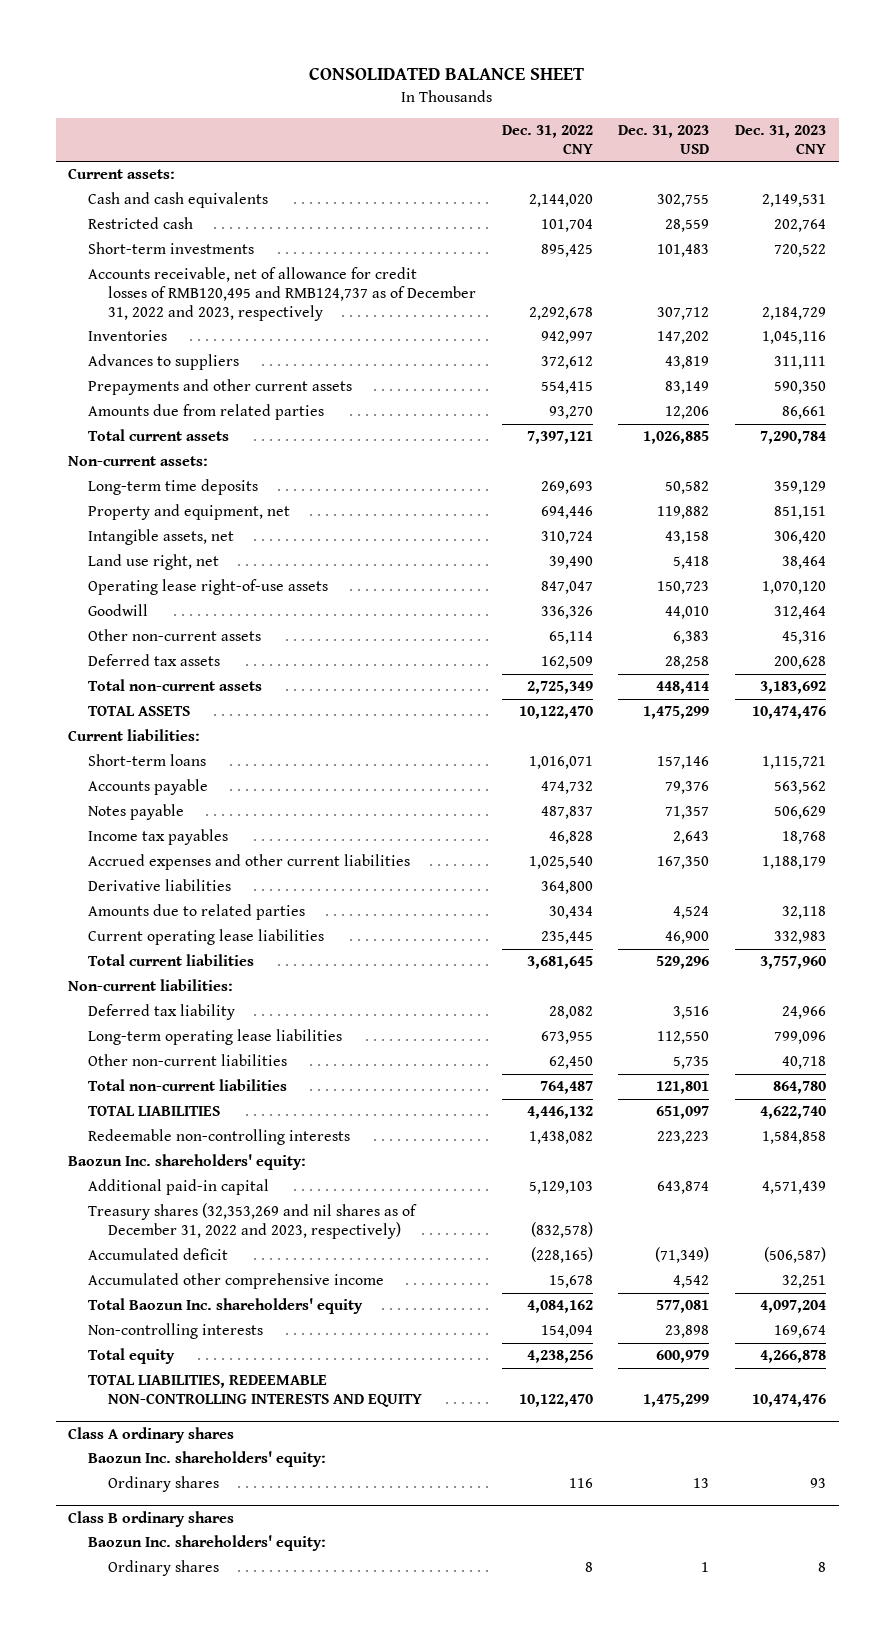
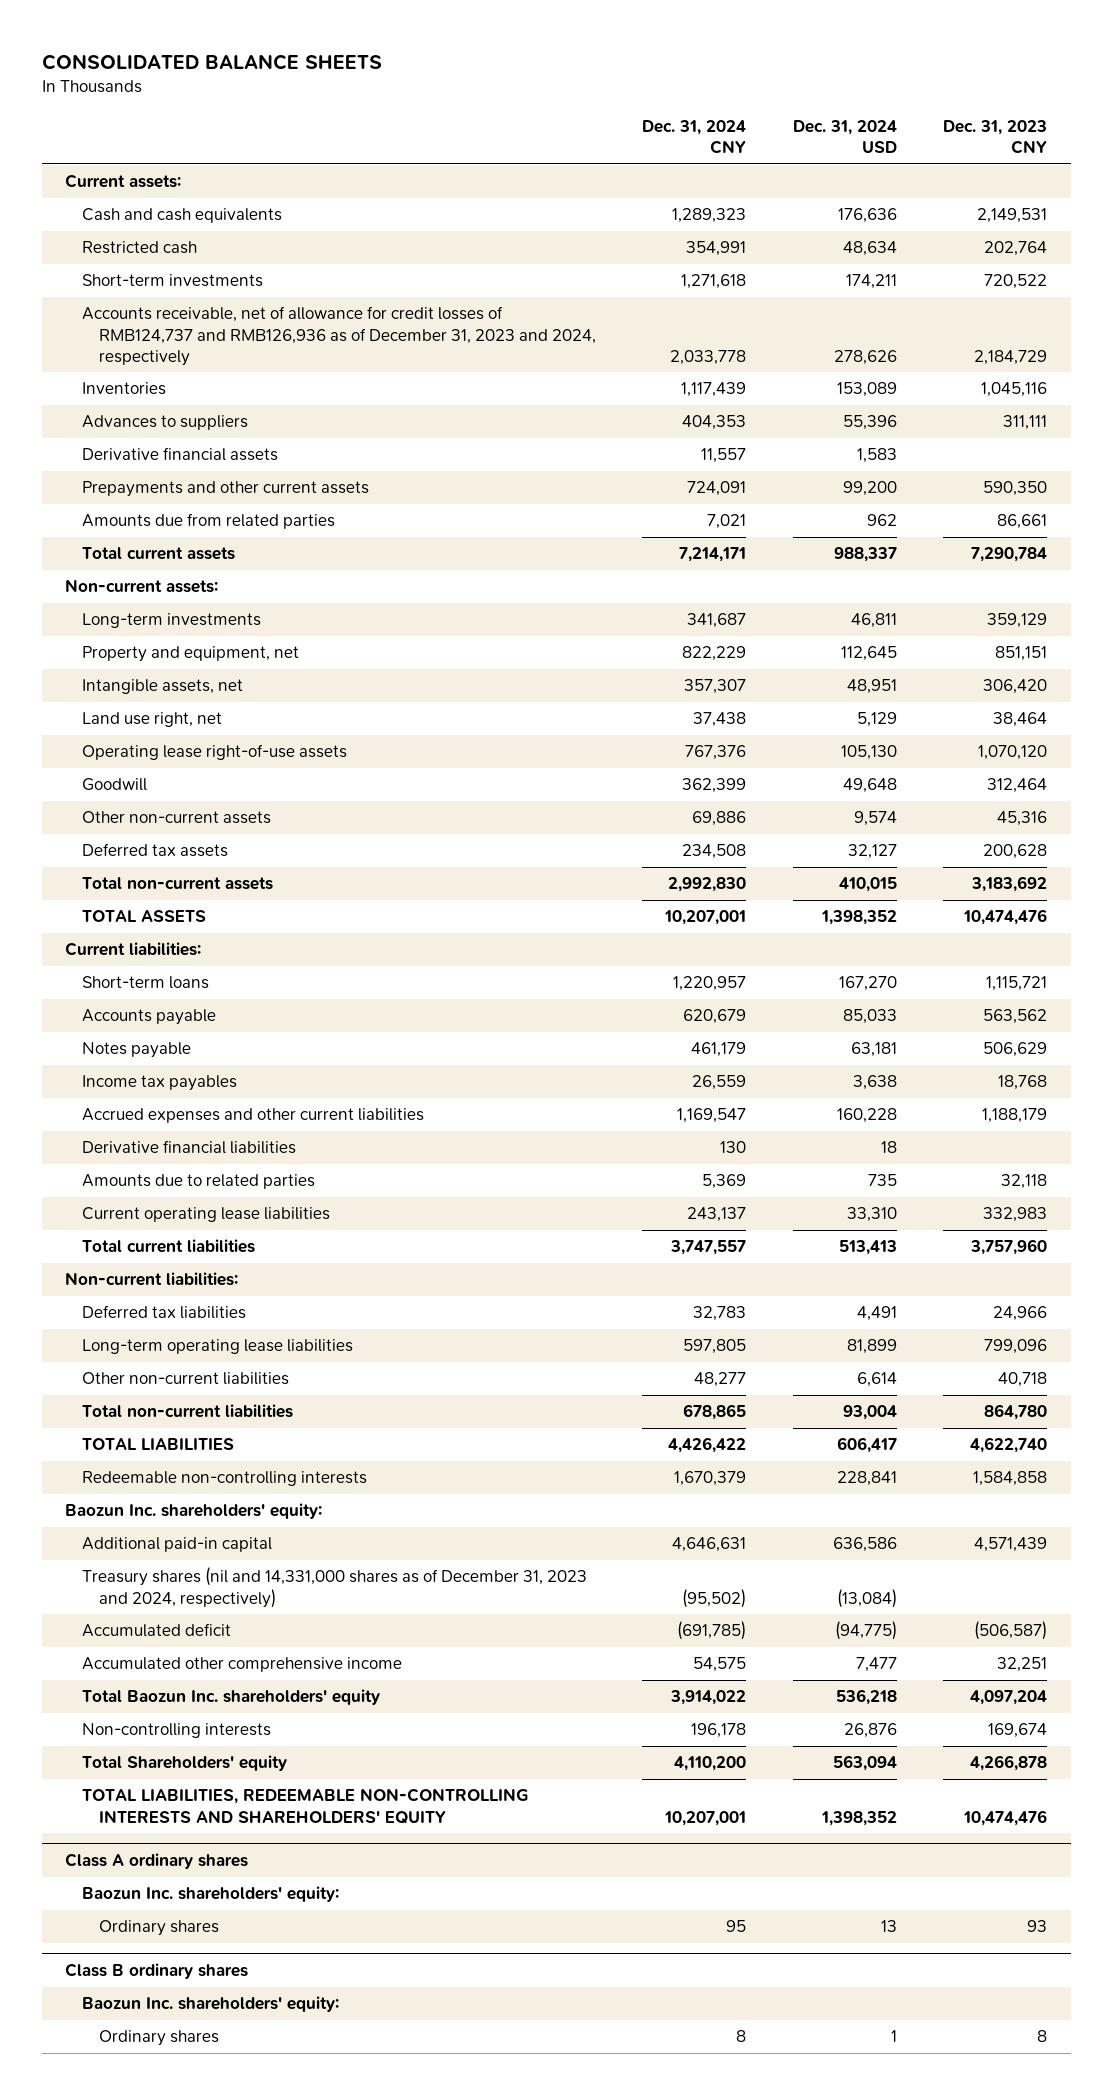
[309,67,585,81] CONSOLIDATED BALANCE SHEET -> [41,53,382,70] CONSOLIDATED BALANCE SHEETS
[501,125,593,154] Dec. 31, 2022 CNY -> none
[618,125,710,154] Dec. 31, 2023 USD -> none
none -> [642,119,747,154] Dec. 31, 2024 CNY
none -> [792,119,897,153] Dec. 31, 2024 USD
[88,267,477,321] Accounts receivable, net of allowance for credit losses of RMB120,495 and RMB124,737 as of December 31, 2022 and 2023, respectively -> [81,306,596,366] Accounts receivable, net of allowance for credit losses of RMB124,737 and RMB126,936 as of December 31, 2023 and 2024, respectively
none -> [81,447,278,462] Derivative financial assets
[88,479,259,496] Long-term time deposits -> [81,613,261,629] Long-term investments
[88,879,232,892] Derivative liabilities -> [81,1140,296,1155] Derivative financial liabilities
[88,1004,236,1021] Deferred tax liability -> [81,1305,246,1320] Deferred tax liabilities
[88,1203,418,1239] Treasury shares (32,353,269 and nil shares as of December 31, 2022 and 2023, respectively) -> [81,1567,587,1608] Treasury shares (nil and 14,331,000 shares as of December 31, 2023 and 2024, respectively)
[88,1348,176,1365] Total equity -> [81,1755,287,1772] Total Shareholders' equity
[88,1375,423,1407] TOTAL LIABILITIES, REDEEMABLE NON-CONTROLLING INTERESTS AND EQUITY -> [81,1788,529,1824] TOTAL LIABILITIES, REDEEMABLE NON-CONTROLLING INTERESTS AND SHAREHOLDERS' EQUITY

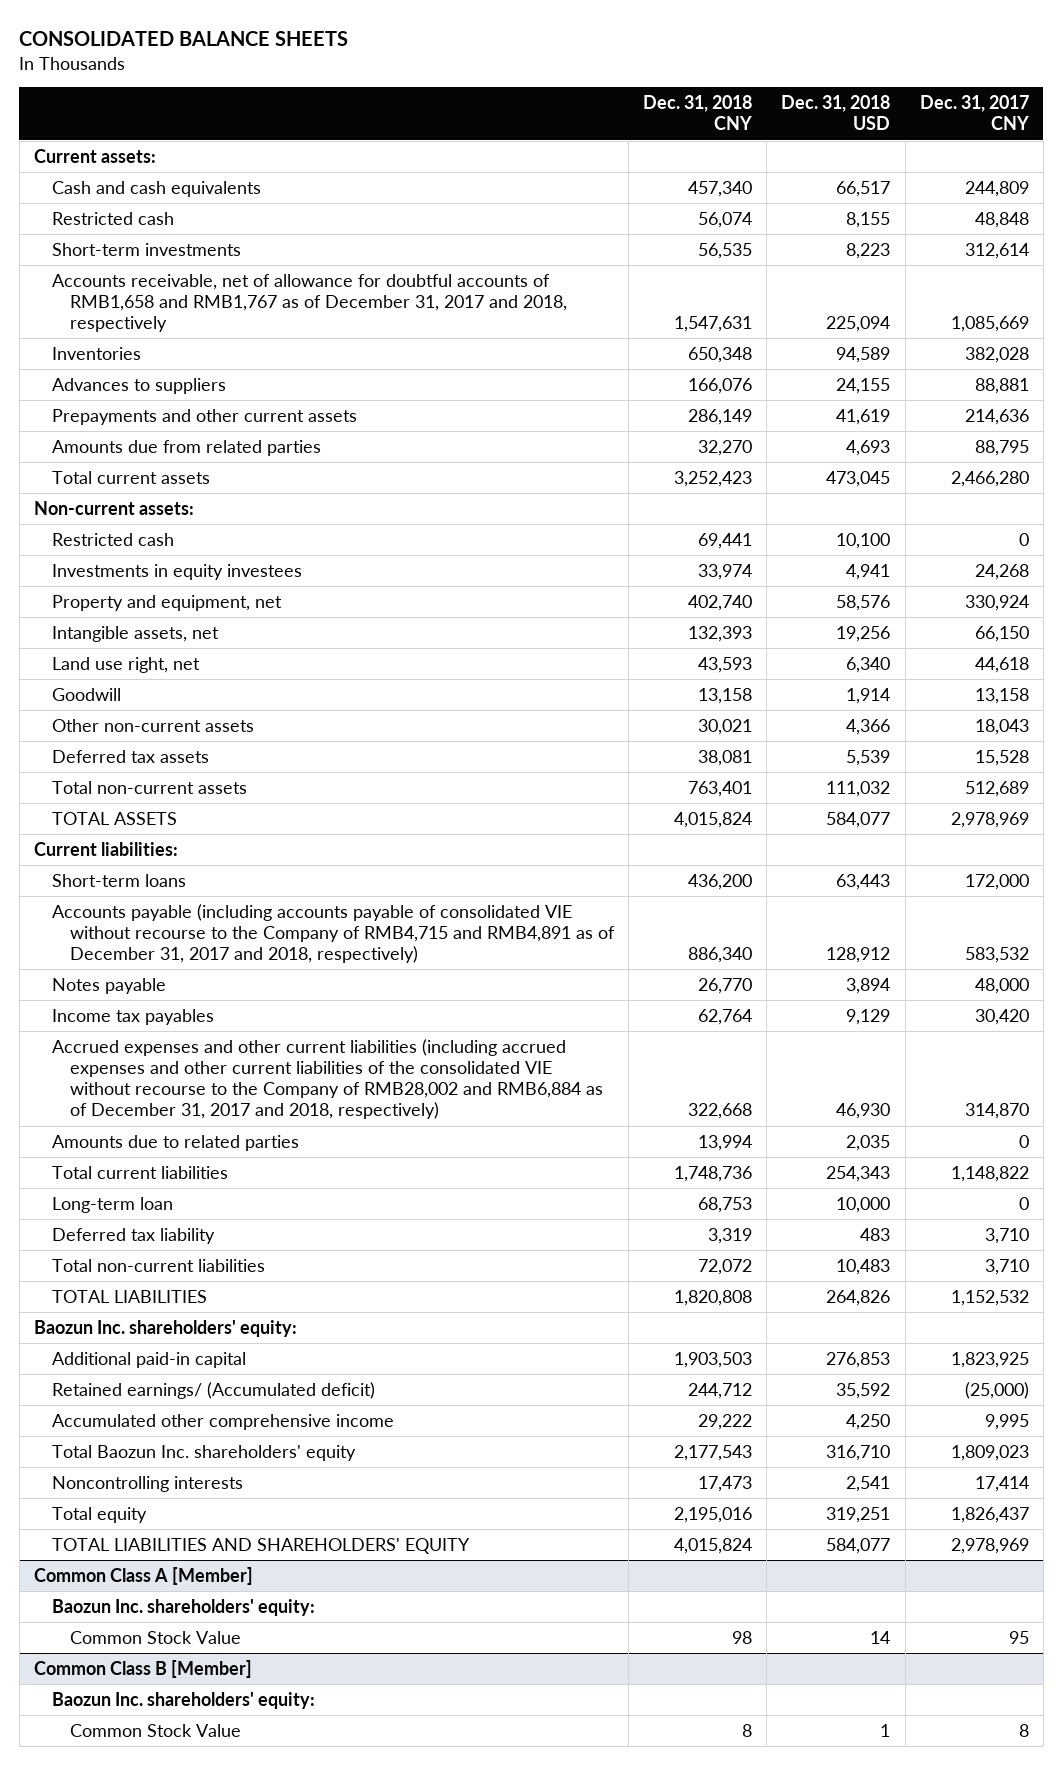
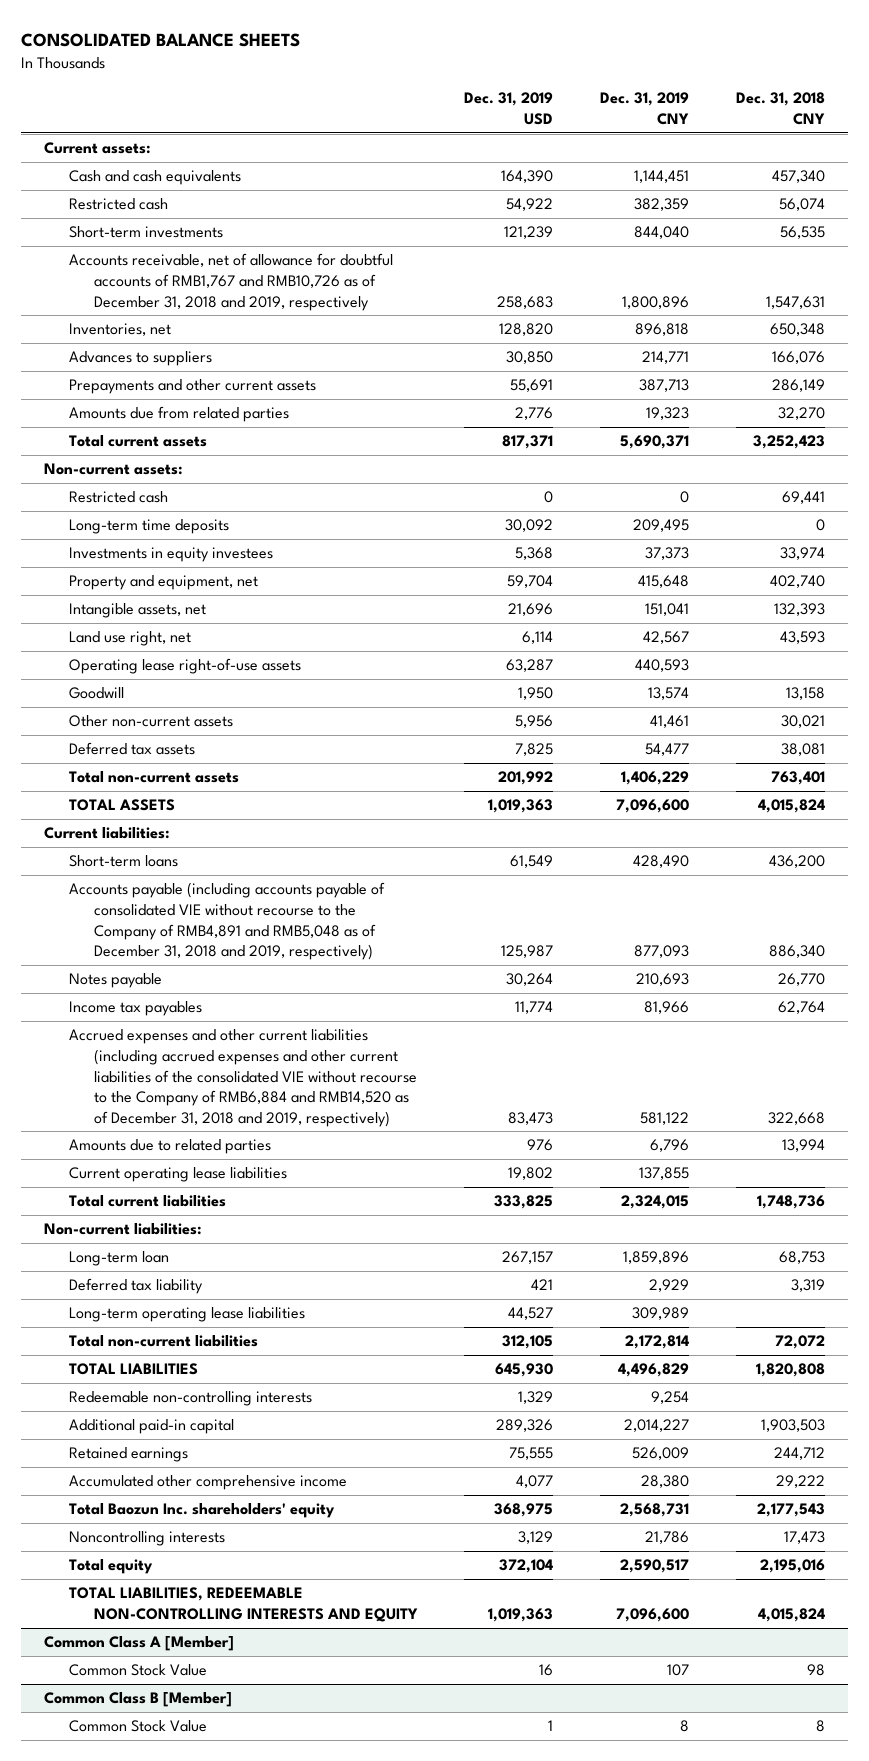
[781,95,891,131] Dec. 31, 2018 USD -> none
[919,95,1029,131] Dec. 31, 2017 CNY -> none
none -> [464,92,554,126] Dec. 31, 2019 USD
none -> [600,92,690,126] Dec. 31, 2019 CNY
[51,273,567,333] Accounts receivable, net of allowance for doubtful accounts of RMB1,658 and RMB1,767 as of December 31, 2017 and 2018, respectively -> [68,253,393,311] Accounts receivable, net of allowance for doubtful accounts of RMB1,767 and RMB10,726 as of December 31, 2018 and 2019, respectively
[51,346,141,360] Inventories -> [68,323,171,337] Inventories, net
none -> [68,519,229,535] Long-term time deposits
none -> [68,658,301,675] Operating lease right-of-use assets
[51,903,615,964] Accounts payable (including accounts payable of consolidated VIE without recourse to the Company of RMB4,715 and RMB4,891 as of December 31, 2017 and 2018, respectively) -> [68,882,385,961] Accounts payable (including accounts payable of consolidated VIE without recourse to the Company of RMB4,891 and RMB5,048 as of December 31, 2018 and 2019, respectively)
[51,1038,603,1120] Accrued expenses and other current liabilities (including accrued expenses and other current liabilities of the consolidated VIE without recourse to the Company of RMB28,002 and RMB6,884 as of December 31, 2017 and 2018, respectively) -> [68,1029,417,1127] Accrued expenses and other current liabilities (including accrued expenses and other current liabilities of the consolidated VIE without recourse to the Company of RMB6,884 and RMB14,520 as of December 31, 2018 and 2019, respectively)
none -> [68,1167,287,1183] Current operating lease liabilities
none -> [44,1223,203,1236] Non-current liabilities:
none -> [68,1307,305,1323] Long-term operating lease liabilities
[33,1319,297,1337] Baozun Inc. shareholders' equity: -> none
none -> [68,1391,312,1407] Redeemable non-controlling interests
[51,1381,375,1399] Retained earnings/ (Accumulated deficit) -> [68,1447,188,1463] Retained earnings
[51,1537,470,1554] TOTAL LIABILITIES AND SHAREHOLDERS' EQUITY -> [68,1587,418,1622] TOTAL LIABILITIES, REDEEMABLE NON-CONTROLLING INTERESTS AND EQUITY
[51,1598,315,1616] Baozun Inc. shareholders' equity: -> none
[51,1691,315,1709] Baozun Inc. shareholders' equity: -> none

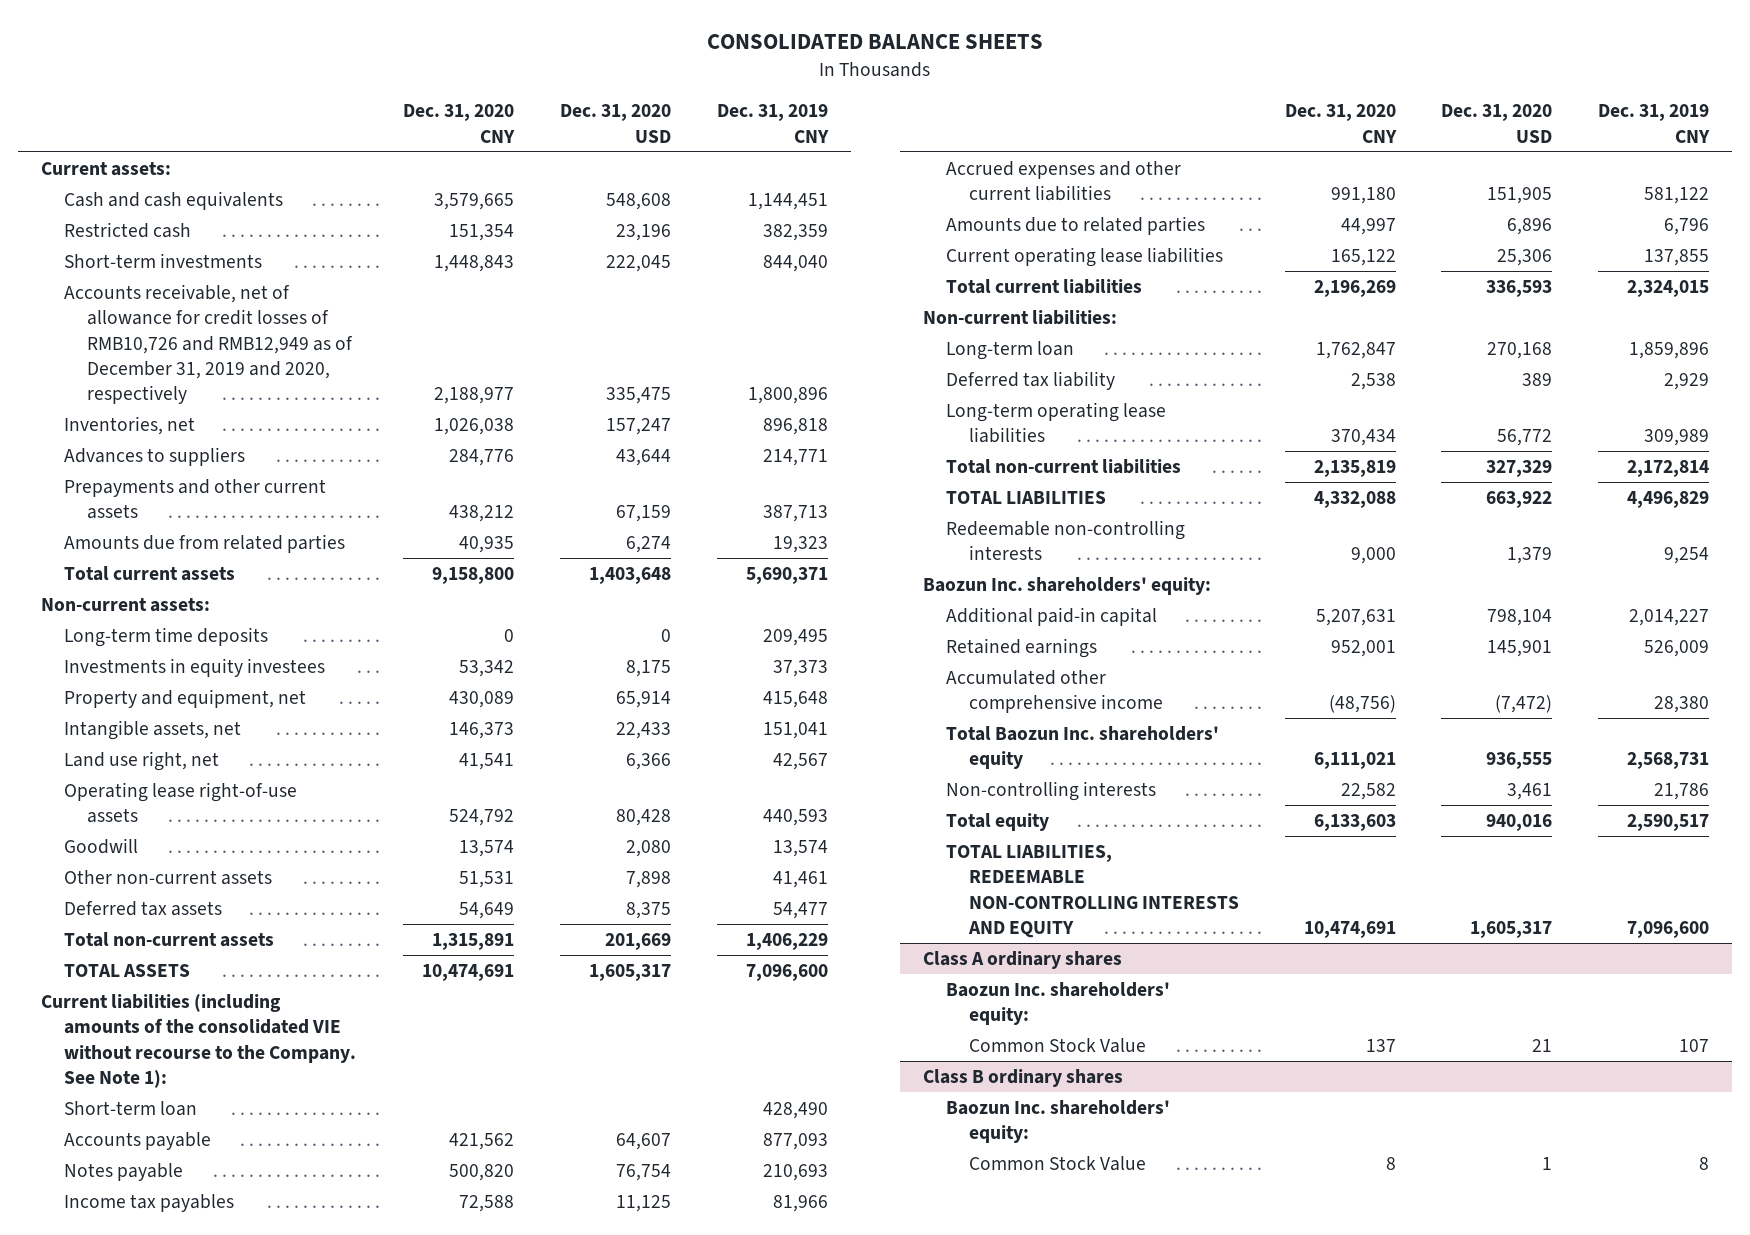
[464,92,554,126] Dec. 31, 2019 USD -> none
[735,92,825,126] Dec. 31, 2018 CNY -> none
none -> [403,104,516,143] Dec. 31, 2020 CNY
none -> [559,104,671,143] Dec. 31, 2020 USD
[68,253,393,311] Accounts receivable, net of allowance for doubtful accounts of RMB1,767 and RMB10,726 as of December 31, 2018 and 2019, respectively -> [64,283,354,405] Accounts receivable, net of allowance for credit losses of RMB10,726 and RMB12,949 as of December 31, 2019 and 2020, respectively
[68,491,168,504] Restricted cash -> none
[44,827,171,840] Current liabilities: -> [41,993,357,1088] Current liabilities (including amounts of the consolidated VIE without recourse to the Company. See Note 1):
[68,855,178,868] Short-term loans -> [64,1100,198,1116] Short-term loan
[68,882,385,961] Accounts payable (including accounts payable of consolidated VIE without recourse to the Company of RMB4,891 and RMB5,048 as of December 31, 2018 and 2019, respectively) -> [64,1131,212,1150] Accounts payable
[68,1029,417,1127] Accrued expenses and other current liabilities (including accrued expenses and other current liabilities of the consolidated VIE without recourse to the Company of RMB6,884 and RMB14,520 as of December 31, 2018 and 2019, respectively) -> [945,160,1181,202] Accrued expenses and other current liabilities
none -> [922,576,1211,595] Baozun Inc. shareholders' equity:
[68,1531,225,1547] Noncontrolling interests -> [945,780,1156,801] Non-controlling interests
[44,1636,235,1652] Common Class A [Member] -> [922,950,1122,969] Class A ordinary shares
none -> [945,981,1170,1026] Baozun Inc. shareholders' equity:
[44,1692,233,1708] Common Class B [Member] -> [922,1068,1123,1087] Class B ordinary shares
none -> [945,1099,1170,1144] Baozun Inc. shareholders' equity:

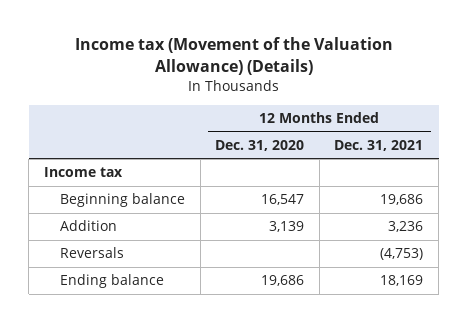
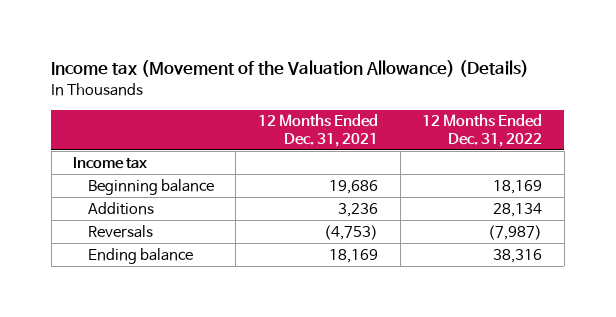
[215,139,305,151] Dec. 31, 2020 -> none
none -> [422,114,543,147] 12 Months Ended Dec. 31, 2022
[59,220,117,232] Addition -> [87,201,154,215] Additions

